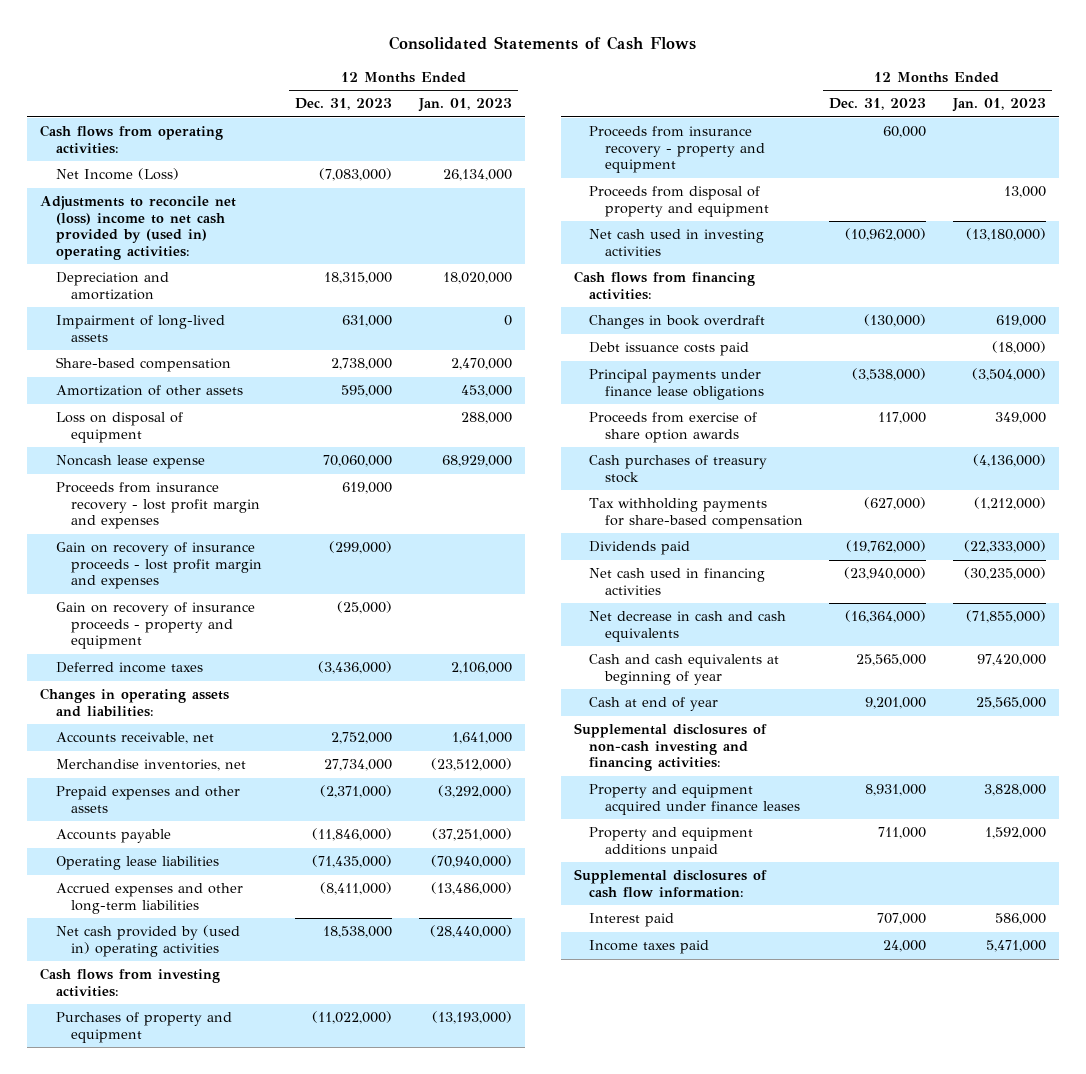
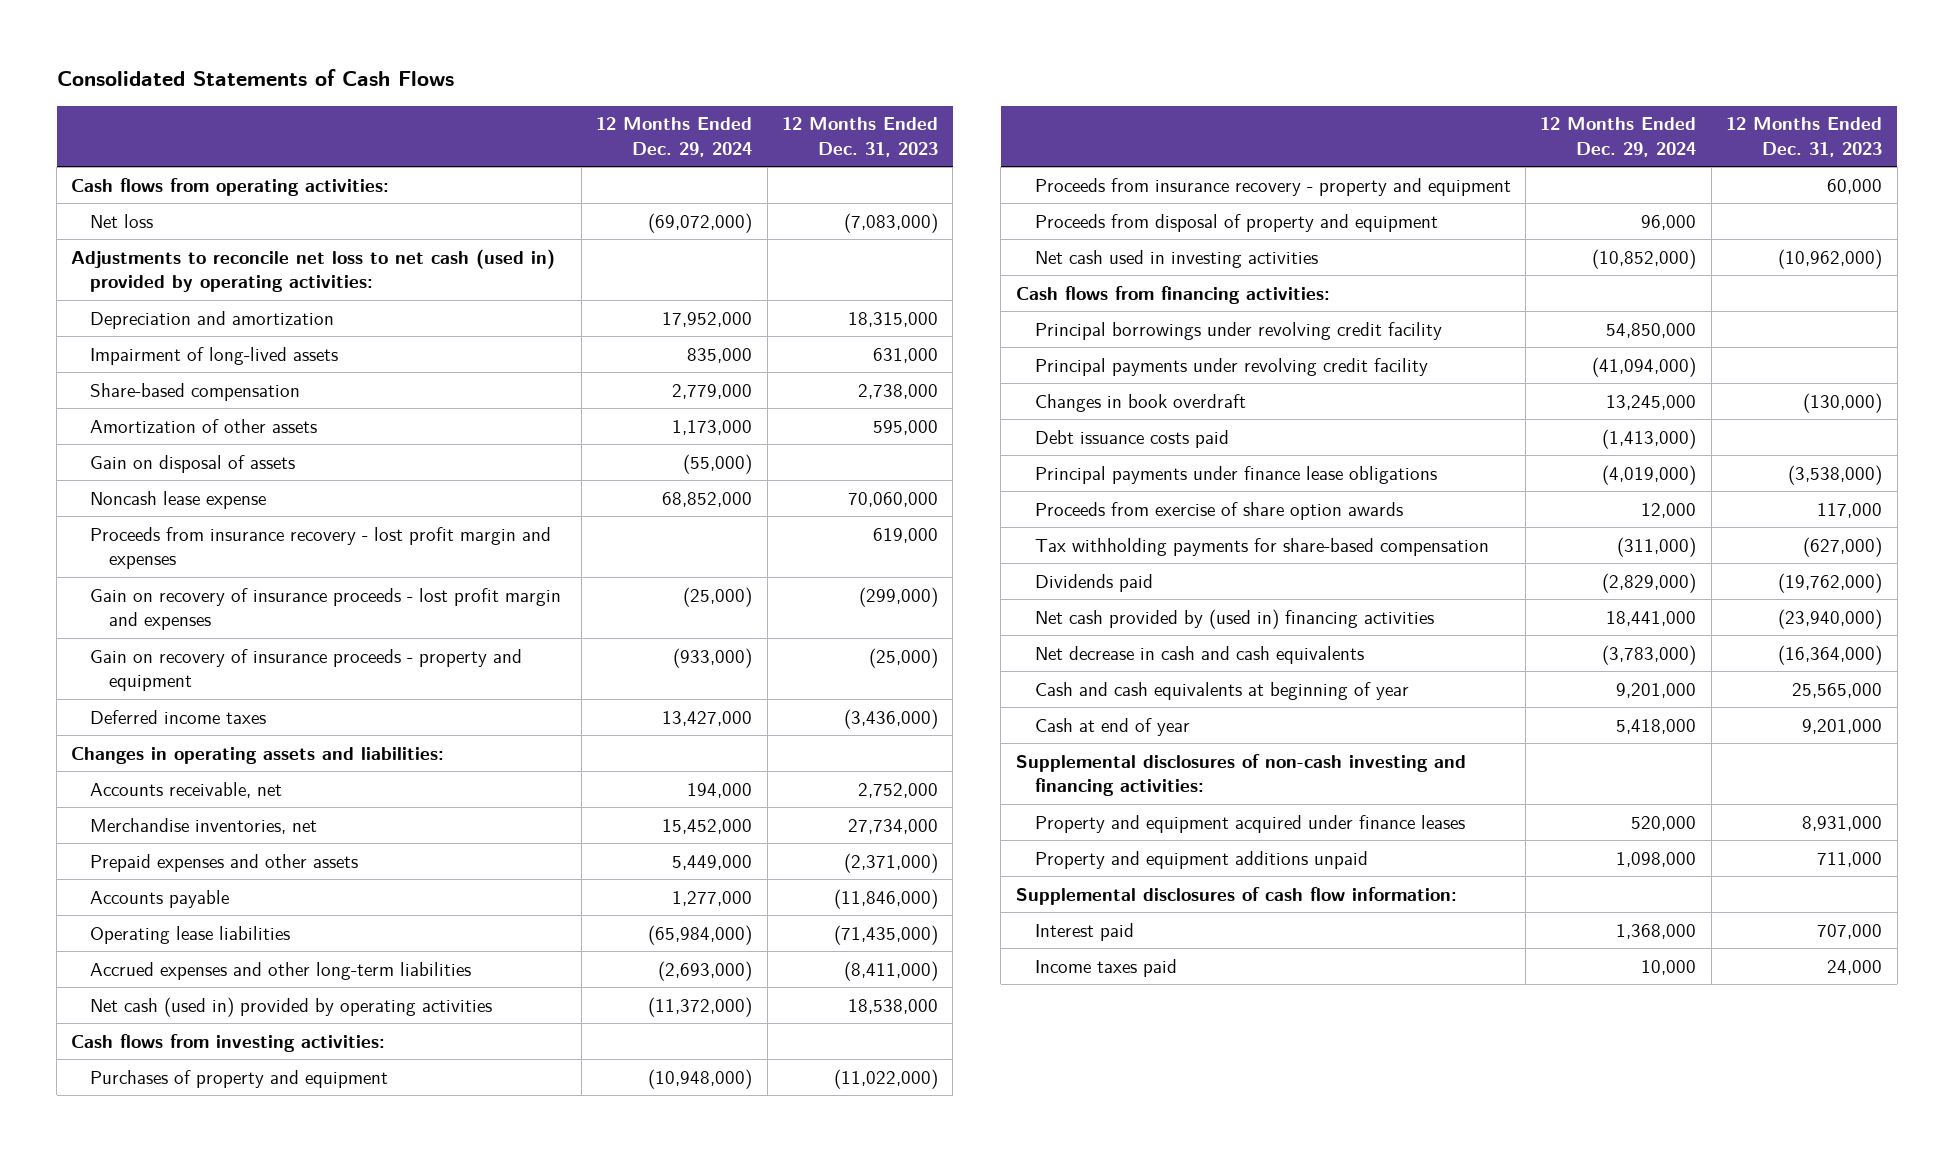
[417,98,512,113] Jan. 01, 2023 -> none
none -> [596,117,753,157] 12 Months Ended Dec. 29, 2024
[55,168,179,181] Net Income (Loss) -> [90,213,154,228] Net loss
[40,196,237,261] Adjustments to reconcile net (loss) income to net cash provided by (used in) operating activities: -> [71,248,556,293] Adjustments to reconcile net loss to net cash (used in) provided by operating activities:
[55,412,183,443] Loss on disposal of equipment -> [90,454,296,473] Gain on disposal of assets
[55,925,240,957] Net cash provided by (used in) operating activities -> [90,996,493,1017] Net cash (used in) provided by operating activities
none -> [1034,321,1442,340] Principal borrowings under revolving credit facility
none -> [1034,357,1428,376] Principal payments under revolving credit facility
[589,455,768,483] Cash purchases of treasury stock -> none
[589,568,766,595] Net cash used in financing activities -> [1034,608,1434,629] Net cash provided by (used in) financing activities

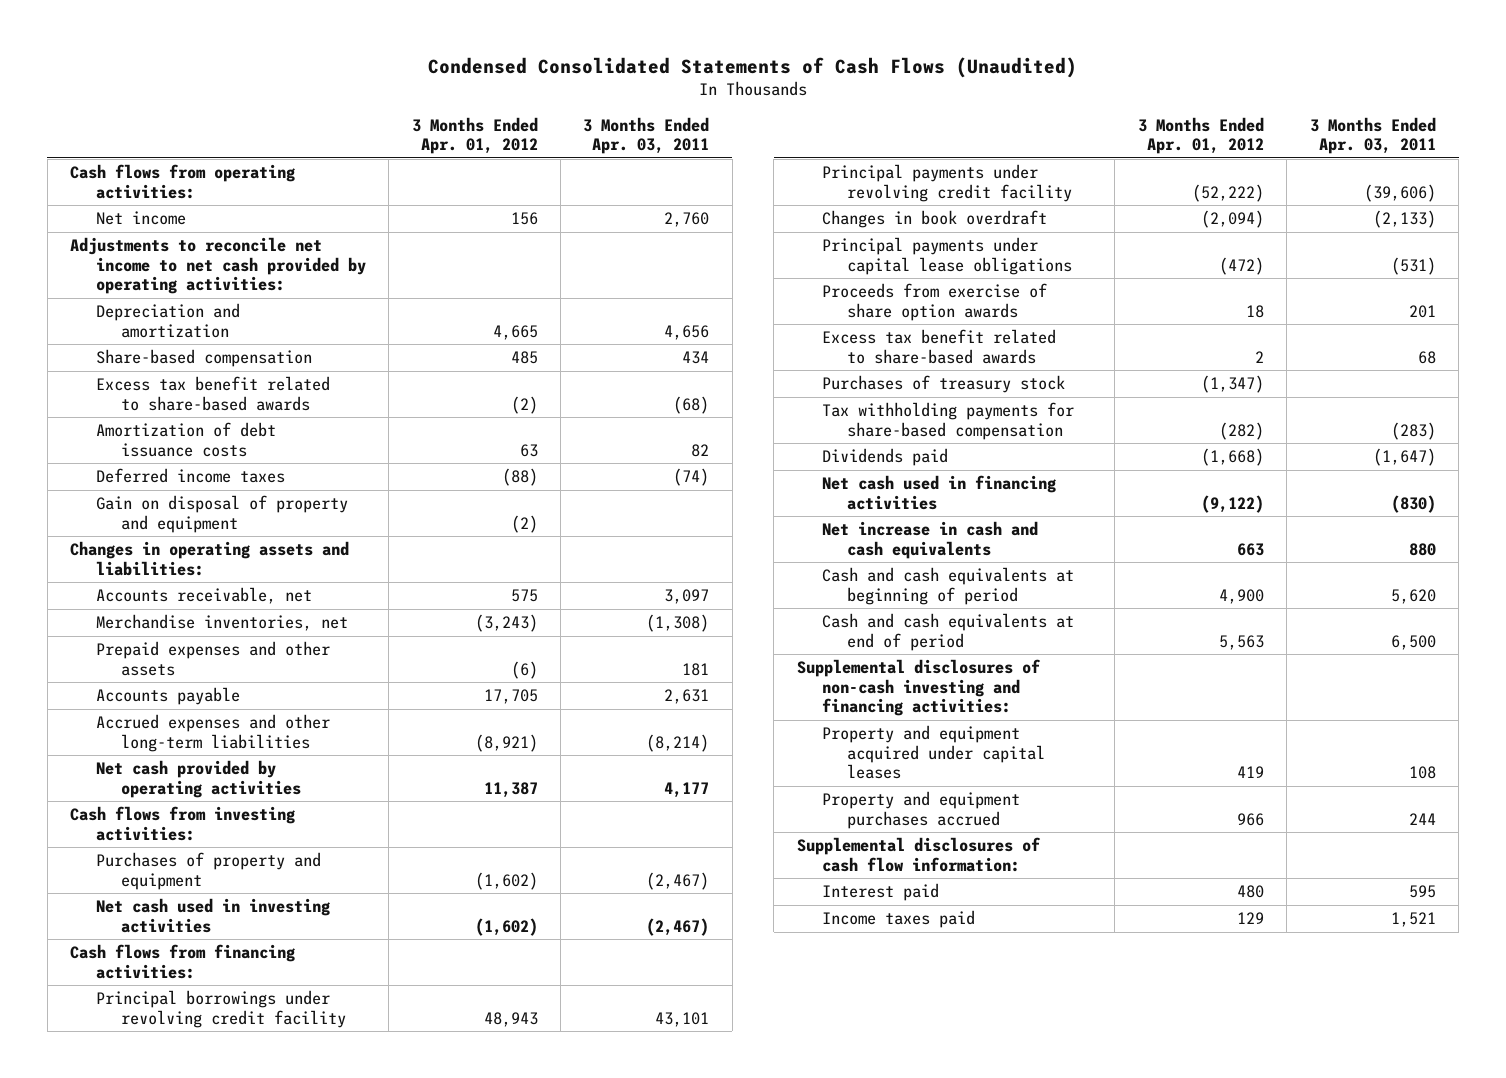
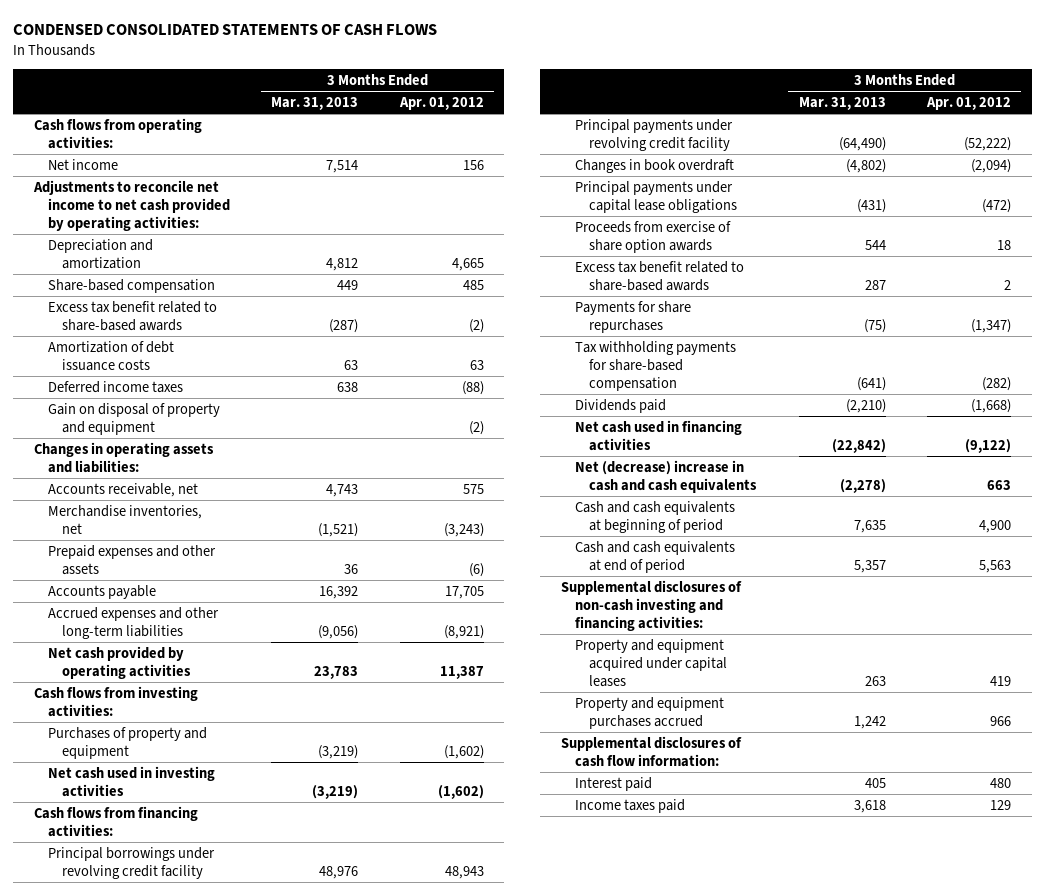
[428,57,1078,79] Condensed Consolidated Statements of Cash Flows (Unaudited) -> [12,24,437,36] CONDENSED CONSOLIDATED STATEMENTS OF CASH FLOWS
[583,116,710,155] 3 Months Ended Apr. 03, 2011 -> none
none -> [271,96,359,110] Mar. 31, 2013
[821,375,1065,394] Purchases of treasury stock -> [575,300,692,333] Payments for share repurchases
[821,521,1038,559] Net increase in cash and cash equivalents -> [575,459,758,493] Net (decrease) increase in cash and cash equivalents

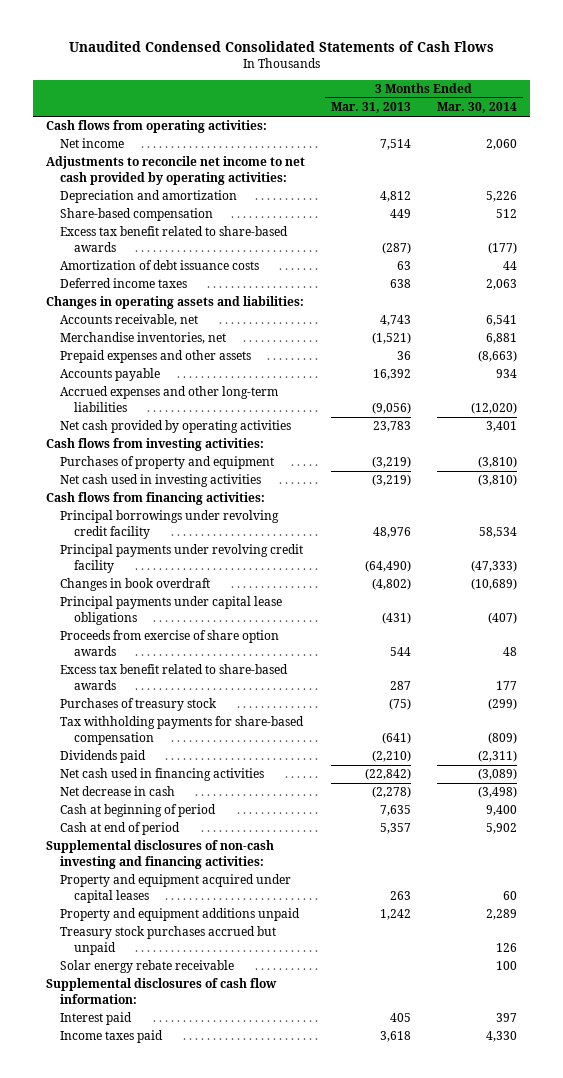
[12,24,437,36] CONDENSED CONSOLIDATED STATEMENTS OF CASH FLOWS -> [68,40,494,52] Unaudited Condensed Consolidated Statements of Cash Flows
[398,96,484,110] Apr. 01, 2012 -> none
none -> [436,102,517,114] Mar. 30, 2014
[47,402,220,435] Gain on disposal of property and equipment -> none
[575,300,692,333] Payments for share repurchases -> [59,698,217,712] Purchases of treasury stock
[575,459,758,493] Net (decrease) increase in cash and cash equivalents -> [59,786,175,797] Net decrease in cash
[575,500,736,533] Cash and cash equivalents at beginning of period -> [59,804,216,818] Cash at beginning of period
[575,540,736,573] Cash and cash equivalents at end of period -> [59,822,180,836] Cash at end of period
[575,696,725,729] Property and equipment purchases accrued -> [59,908,300,922] Property and equipment additions unpaid
none -> [59,926,276,955] Treasury stock purchases accrued but unpaid
none -> [59,960,234,974] Solar energy rebate receivable

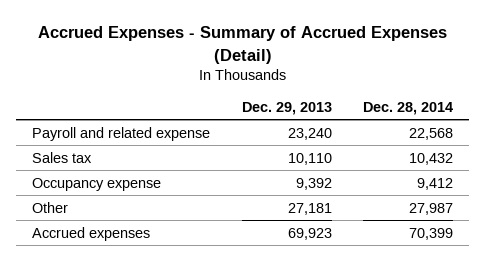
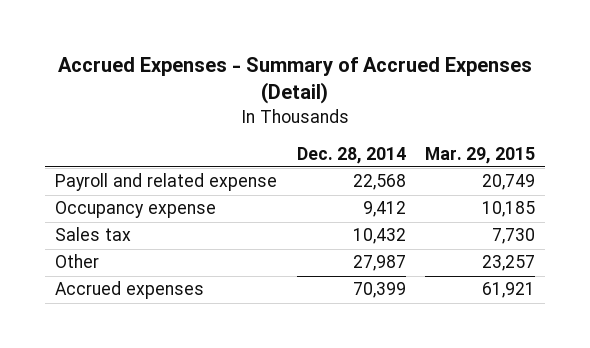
[241,101,332,115] Dec. 29, 2013 -> none
none -> [425,146,536,164] Mar. 29, 2015
[32,151,93,163] Sales tax -> [54,227,131,242] Sales tax

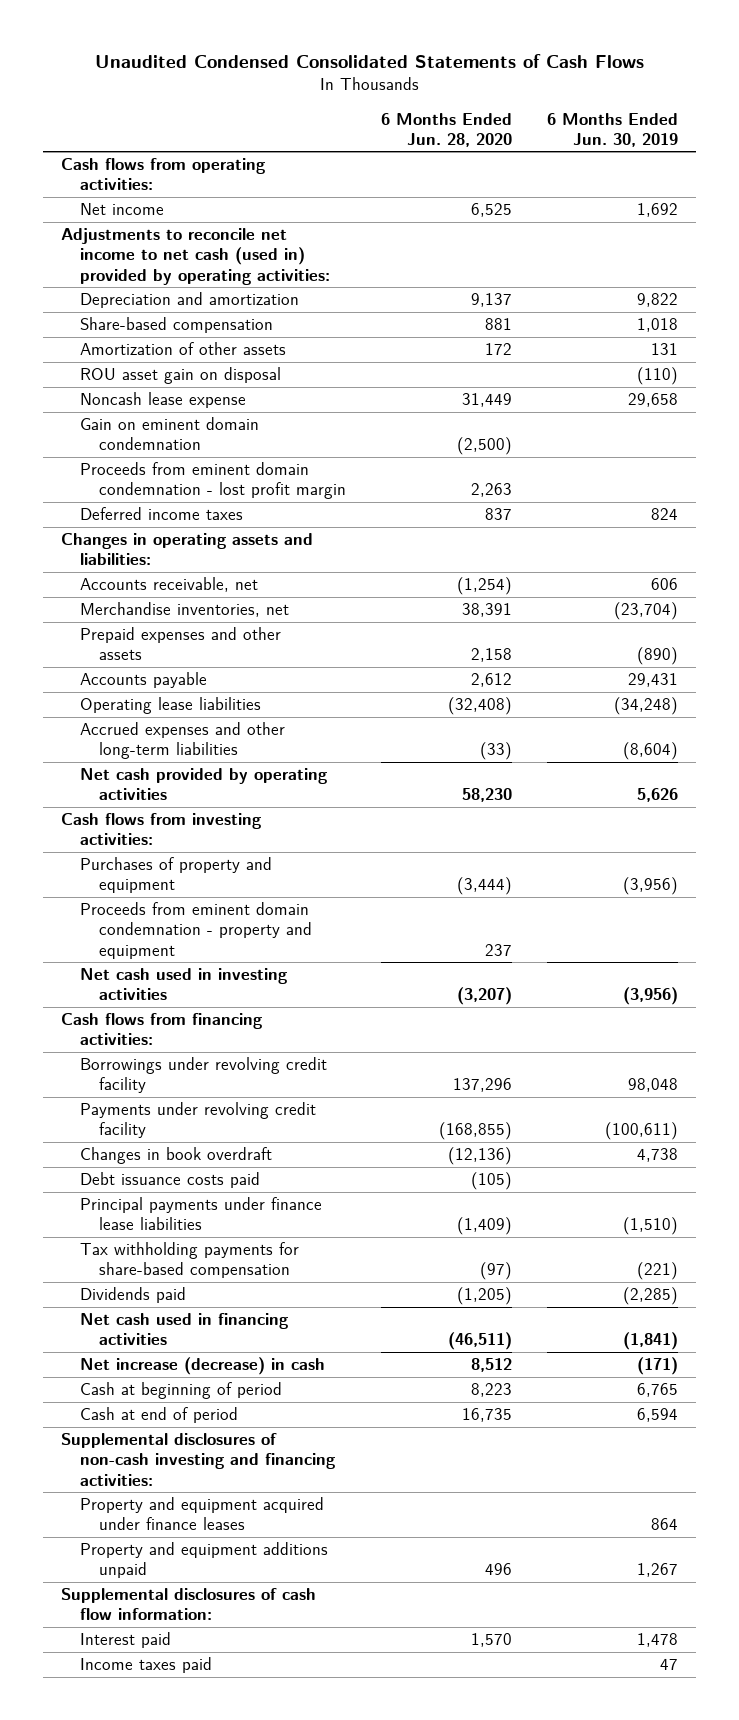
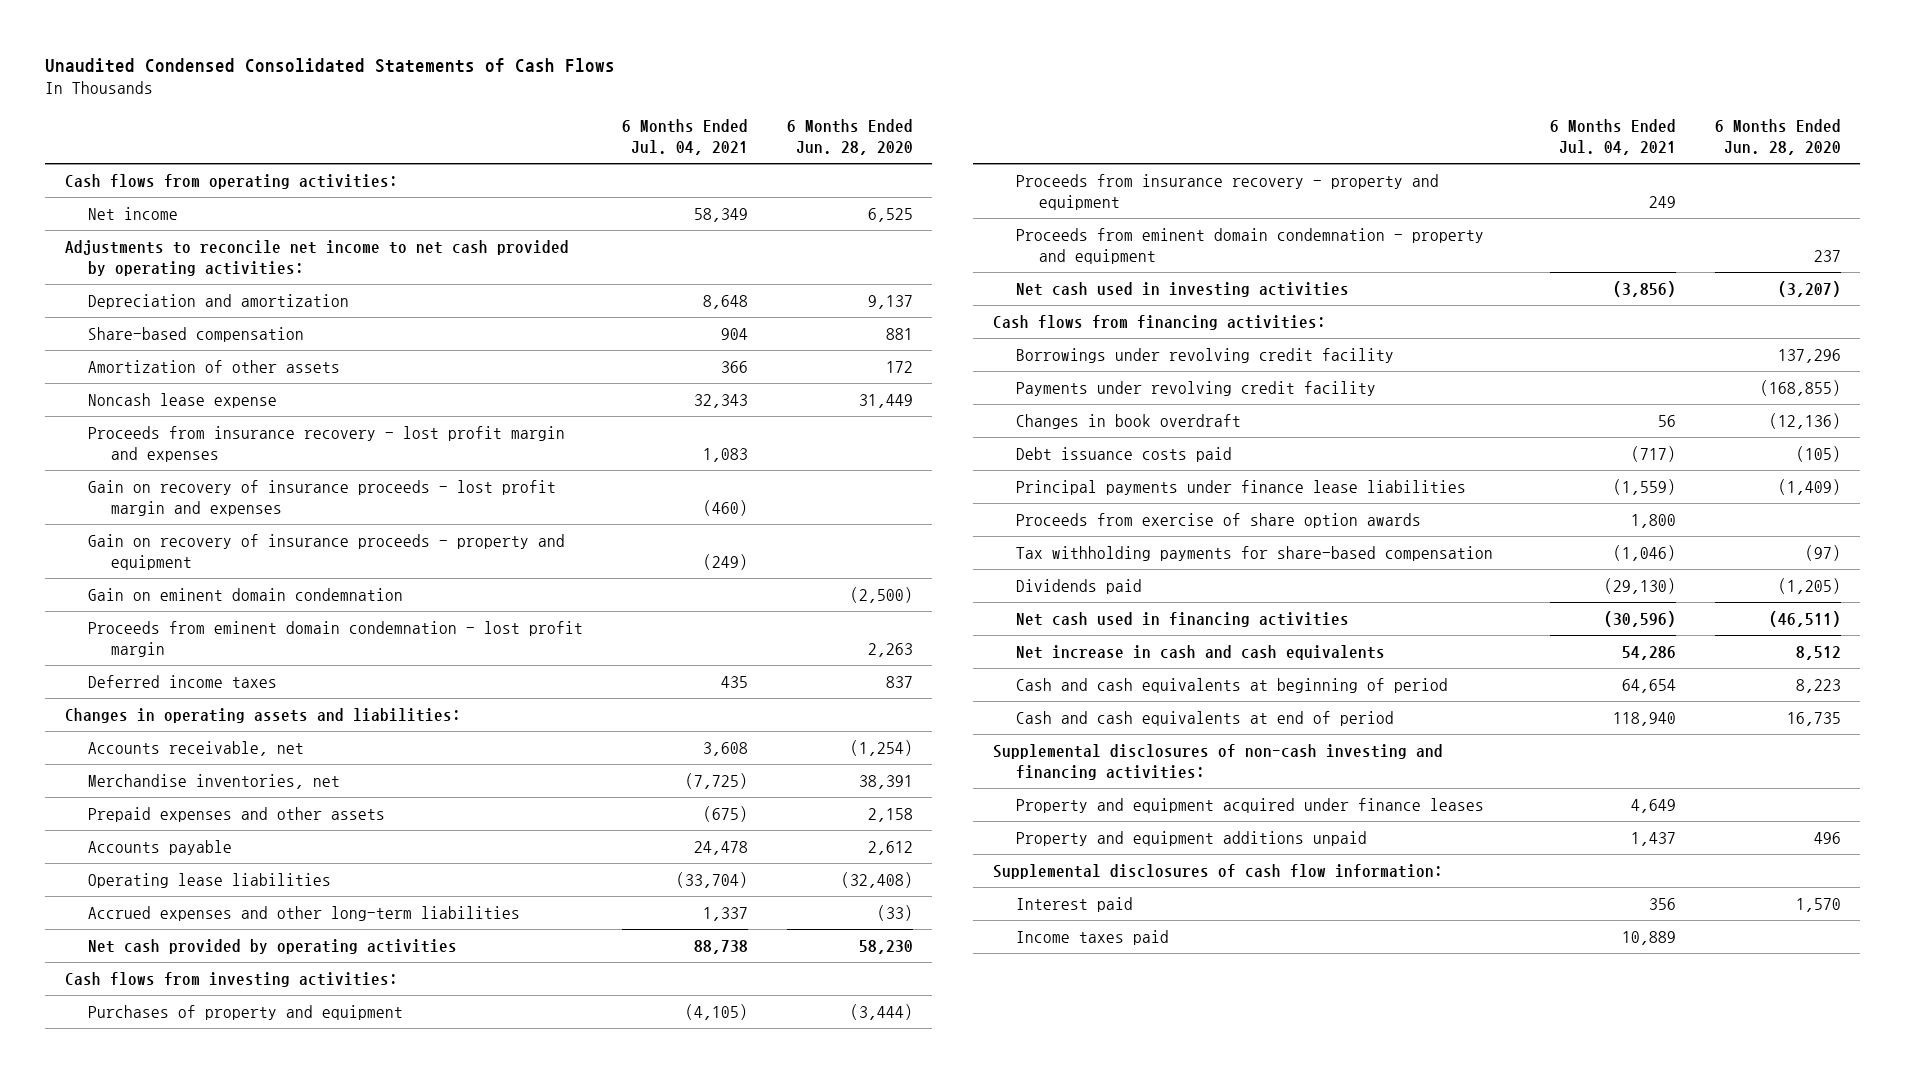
[547,112,679,147] 6 Months Ended Jun. 30, 2019 -> none
none -> [621,119,748,156] 6 Months Ended Jul. 04, 2021
[60,228,330,285] Adjustments to reconcile net income to net cash (used in) provided by operating activities: -> [64,239,569,276] Adjustments to reconcile net income to net cash provided by operating activities:
[79,367,281,385] ROU asset gain on disposal -> none
none -> [87,425,565,462] Proceeds from insurance recovery - lost profit margin and expenses
none -> [87,479,556,516] Gain on recovery of insurance proceeds - lost profit margin and expenses
none -> [87,533,565,570] Gain on recovery of insurance proceeds - property and equipment
none -> [1015,173,1439,210] Proceeds from insurance recovery - property and equipment
none -> [1015,512,1421,528] Proceeds from exercise of share option awards
[79,1357,325,1376] Net increase (decrease) in cash -> [1015,644,1385,660] Net increase in cash and cash equivalents
[79,1382,282,1400] Cash at beginning of period -> [1015,677,1448,693] Cash and cash equivalents at beginning of period
[79,1407,238,1424] Cash at end of period -> [1015,710,1394,726] Cash and cash equivalents at end of period

